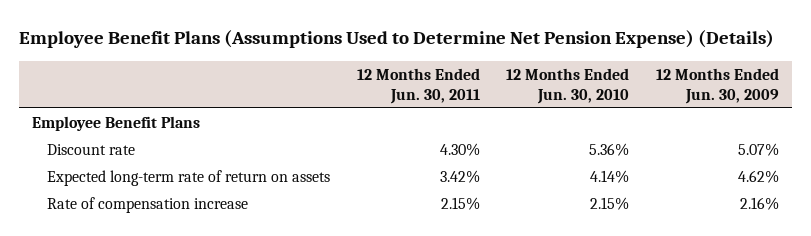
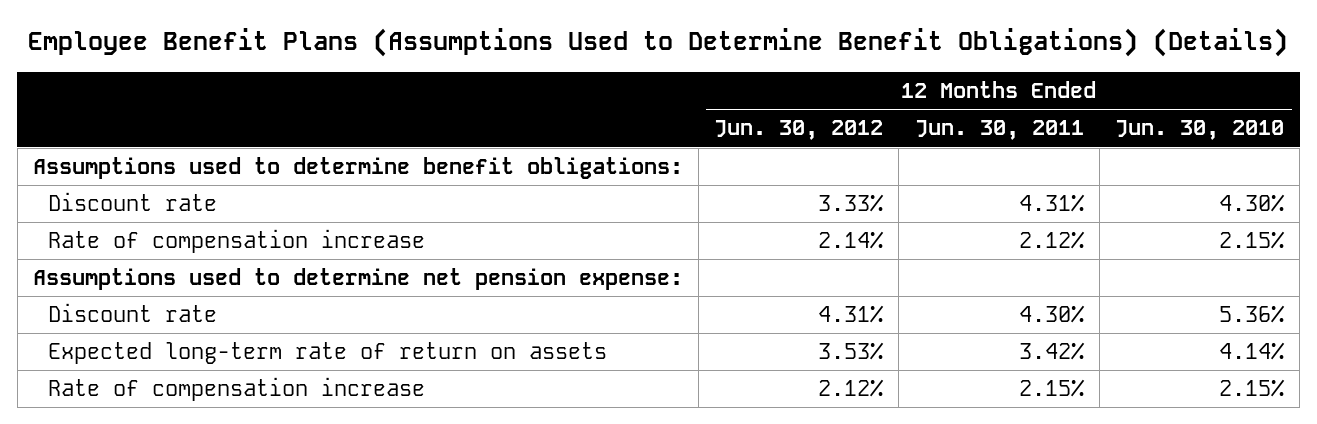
[19,30,775,49] Employee Benefit Plans (Assumptions Used to Determine Net Pension Expense) (Details) -> [28,28,1289,58] Employee Benefit Plans (Assumptions Used to Determine Benefit Obligations) (Details)
[655,67,779,104] 12 Months Ended Jun. 30, 2009 -> none
none -> [714,120,884,141] Jun. 30, 2012
[32,116,201,132] Employee Benefit Plans -> none
none -> [32,157,683,180] Assumptions used to determine benefit obligations:
none -> [47,192,217,212] Discount rate
none -> [47,229,425,254] Rate of compensation increase
none -> [32,268,683,291] Assumptions used to determine net pension expense:

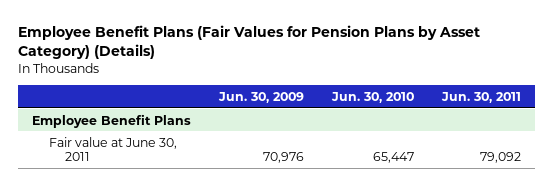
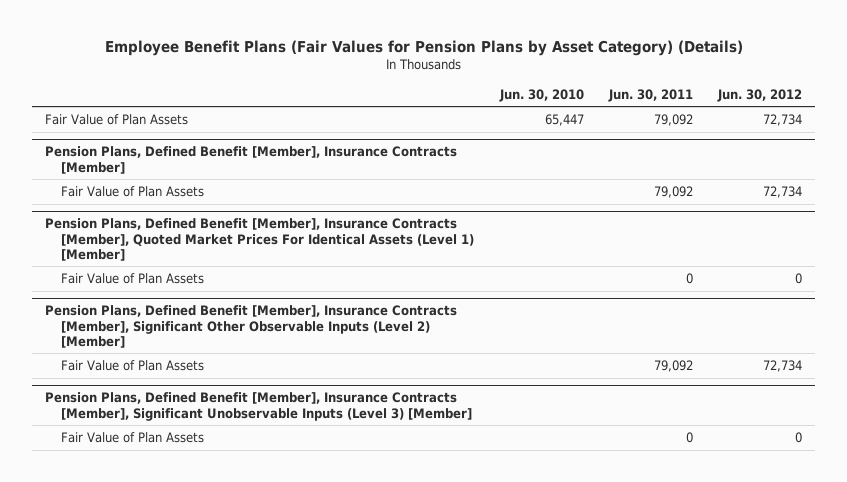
[218,91,305,103] Jun. 30, 2009 -> none
none -> [717,88,803,102] Jun. 30, 2012
[32,113,192,128] Employee Benefit Plans -> none
[48,136,177,162] Fair value at June 30, 2011 -> [44,113,188,125] Fair Value of Plan Assets
none -> [44,146,457,174] Pension Plans, Defined Benefit [Member], Insurance Contracts [Member]
none -> [61,185,205,197] Fair Value of Plan Assets
none -> [44,218,475,261] Pension Plans, Defined Benefit [Member], Insurance Contracts [Member], Quoted Market Prices For Identical Assets (Level 1) [Member]
none -> [61,272,205,284] Fair Value of Plan Assets
none -> [44,305,457,348] Pension Plans, Defined Benefit [Member], Insurance Contracts [Member], Significant Other Observable Inputs (Level 2) [Member]
none -> [61,359,205,371] Fair Value of Plan Assets
none -> [44,392,473,421] Pension Plans, Defined Benefit [Member], Insurance Contracts [Member], Significant Unobservable Inputs (Level 3) [Member]
none -> [61,431,205,443] Fair Value of Plan Assets

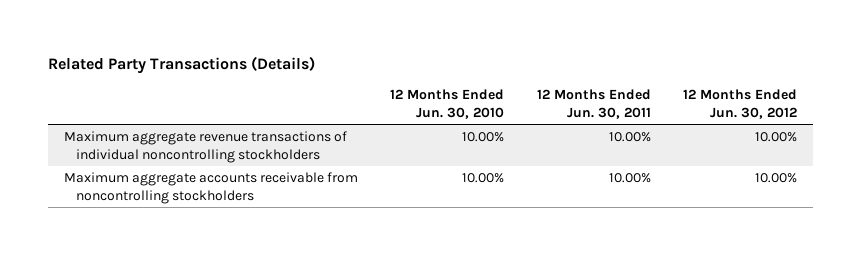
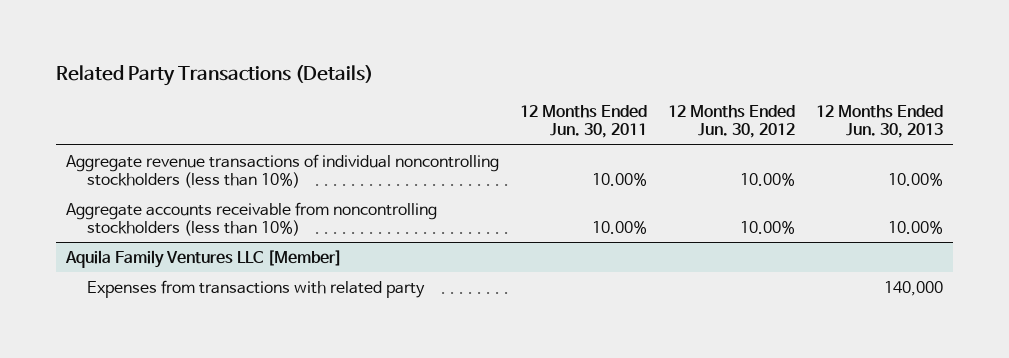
[390,89,505,120] 12 Months Ended Jun. 30, 2010 -> none
none -> [815,104,943,139] 12 Months Ended Jun. 30, 2013
[63,130,347,163] Maximum aggregate revenue transactions of individual noncontrolling stockholders -> [65,153,499,189] Aggregate revenue transactions of individual noncontrolling stockholders (less than 10%)
[63,171,358,204] Maximum aggregate accounts receivable from noncontrolling stockholders -> [65,201,437,237] Aggregate accounts receivable from noncontrolling stockholders (less than 10%)
none -> [64,249,342,268] Aquila Family Ventures LLC [Member]
none -> [87,279,426,298] Expenses from transactions with related party

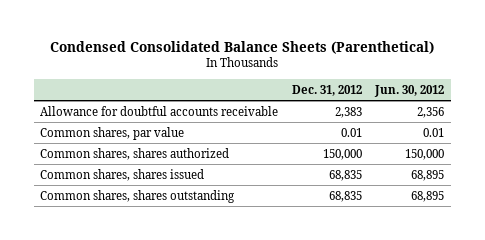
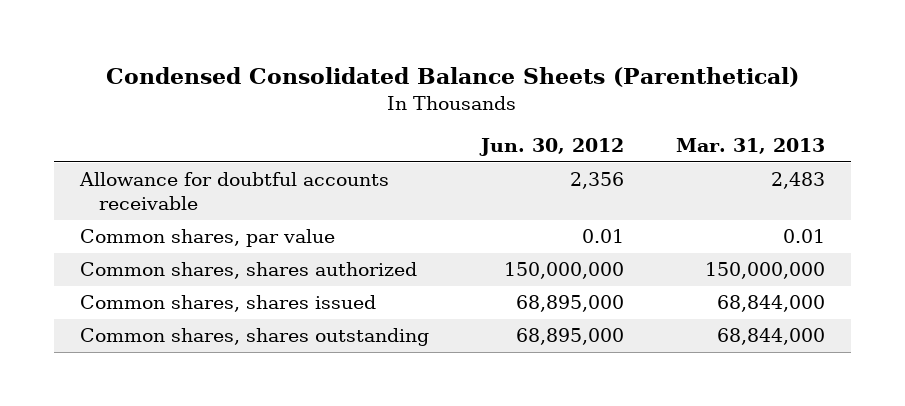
[291,84,362,96] Dec. 31, 2012 -> none
none -> [675,138,825,155] Mar. 31, 2013
[405,148,445,160] 150,000 -> [503,262,624,280] 150,000,000
[411,169,445,181] 68,895 -> [515,295,624,313] 68,895,000
[411,190,445,202] 68,895 -> [515,328,624,346] 68,895,000

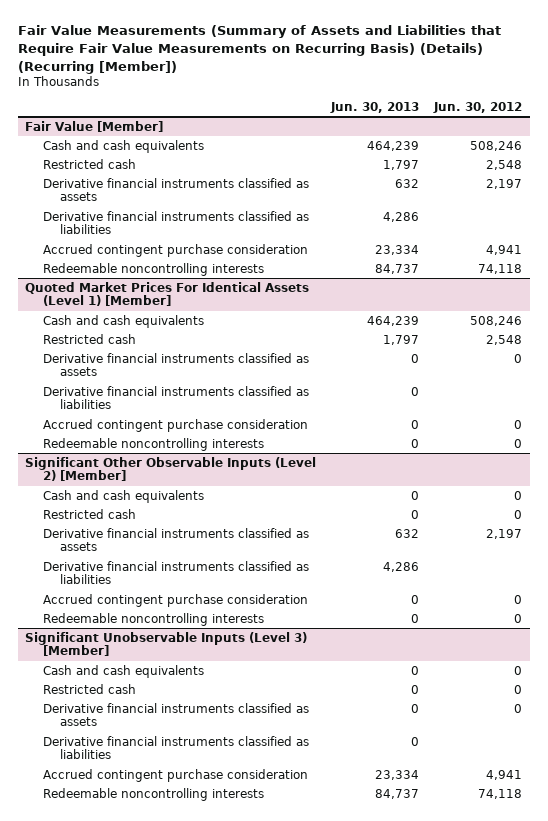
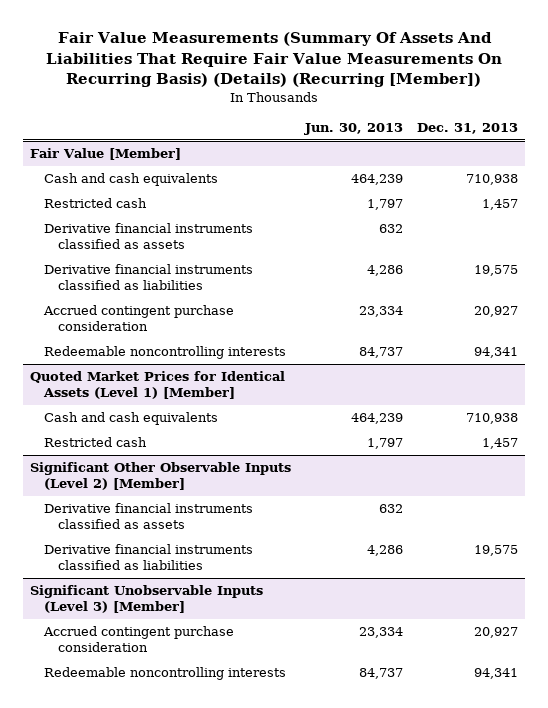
[17,25,501,74] Fair Value Measurements (Summary of Assets and Liabilities that Require Fair Value Measurements on Recurring Basis) (Details) (Recurring [Member]) -> [46,32,503,88] Fair Value Measurements (Summary Of Assets And Liabilities That Require Fair Value Measurements On Recurring Basis) (Details) (Recurring [Member])
[433,101,523,113] Jun. 30, 2012 -> none
none -> [417,123,519,135] Dec. 31, 2013
[25,281,310,307] Quoted Market Prices For Identical Assets (Level 1) [Member] -> [30,371,286,400] Quoted Market Prices for Identical Assets (Level 1) [Member]
[42,352,309,377] Derivative financial instruments classified as assets -> none
[42,385,309,410] Derivative financial instruments classified as liabilities -> none
[42,418,308,432] Accrued contingent purchase consideration -> none
[42,437,264,451] Redeemable noncontrolling interests -> none
[42,489,204,503] Cash and cash equivalents -> none
[42,508,136,519] Restricted cash -> none
[42,593,308,607] Accrued contingent purchase consideration -> none
[42,612,264,626] Redeemable noncontrolling interests -> none
[42,664,204,678] Cash and cash equivalents -> none
[42,683,136,694] Restricted cash -> none
[42,702,309,727] Derivative financial instruments classified as assets -> none
[42,735,309,760] Derivative financial instruments classified as liabilities -> none

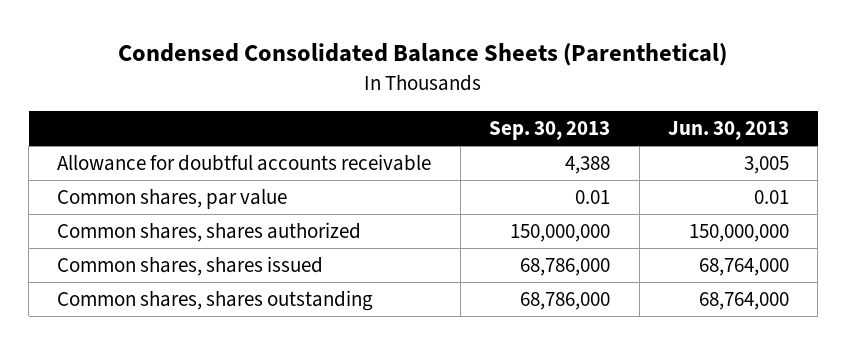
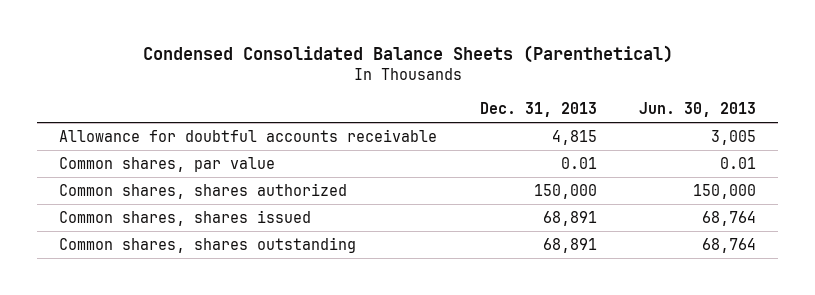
[489,121,611,141] Sep. 30, 2013 -> none
none -> [479,102,597,118] Dec. 31, 2013
[689,224,790,243] 150,000,000 -> [693,183,757,199] 150,000
[699,258,790,277] 68,764,000 -> [702,210,757,226] 68,764
[699,292,790,311] 68,764,000 -> [702,237,757,253] 68,764

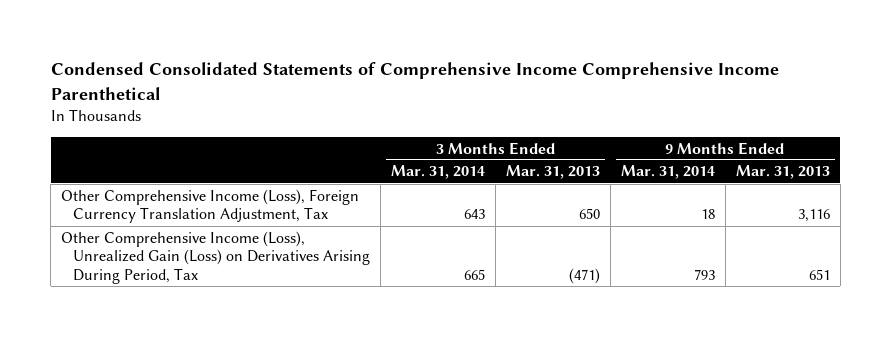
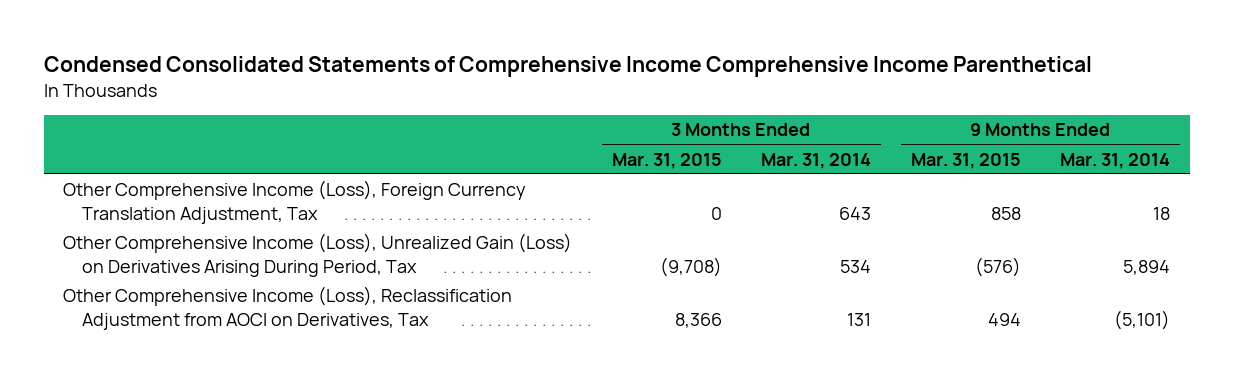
[505,165,600,180] Mar. 31, 2013 -> none
[735,165,830,180] Mar. 31, 2013 -> none
none -> [611,152,722,169] Mar. 31, 2015
none -> [910,152,1021,169] Mar. 31, 2015
[464,269,486,281] 665 -> [840,259,872,273] 534
[693,269,715,281] 793 -> [1122,259,1170,275] 5,894
none -> [63,286,513,330] Other Comprehensive Income (Loss), Reclassification Adjustment from AOCI on Derivatives, Tax

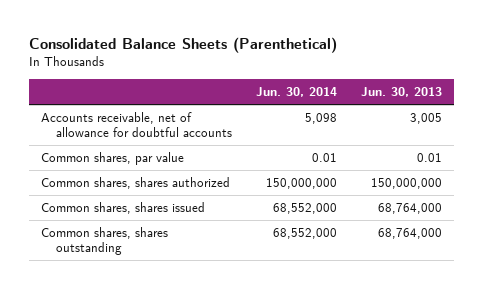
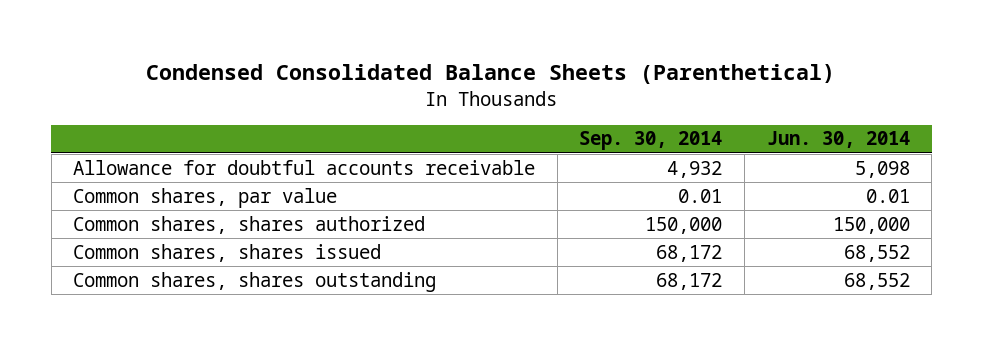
[28,36,337,53] Consolidated Balance Sheets (Parenthetical) -> [146,64,836,85] Condensed Consolidated Balance Sheets (Parenthetical)
[360,87,442,98] Jun. 30, 2013 -> none
none -> [579,131,723,151] Sep. 30, 2014
[40,112,232,138] Accounts receivable, net of allowance for doubtful accounts -> [73,159,536,175] Allowance for doubtful accounts receivable
[265,178,337,190] 150,000,000 -> [832,216,910,234] 150,000
[272,203,337,215] 68,552,000 -> [843,244,910,262] 68,552
[272,228,337,240] 68,552,000 -> [843,272,910,290] 68,552

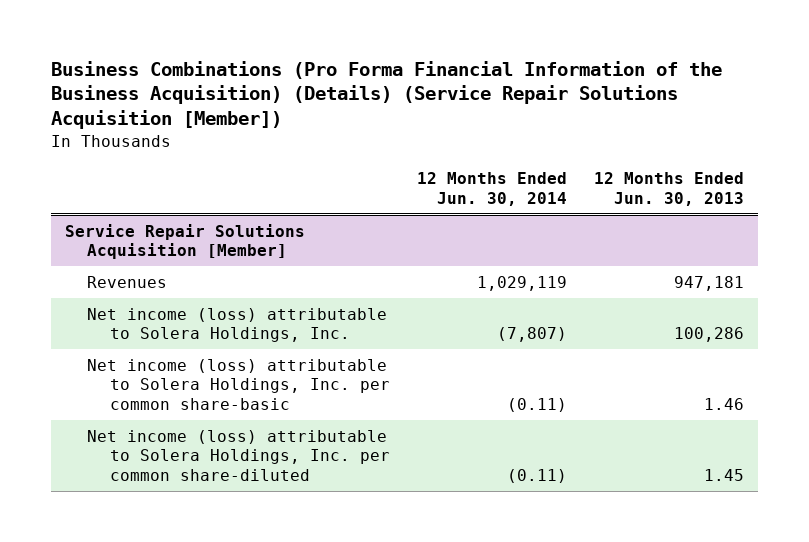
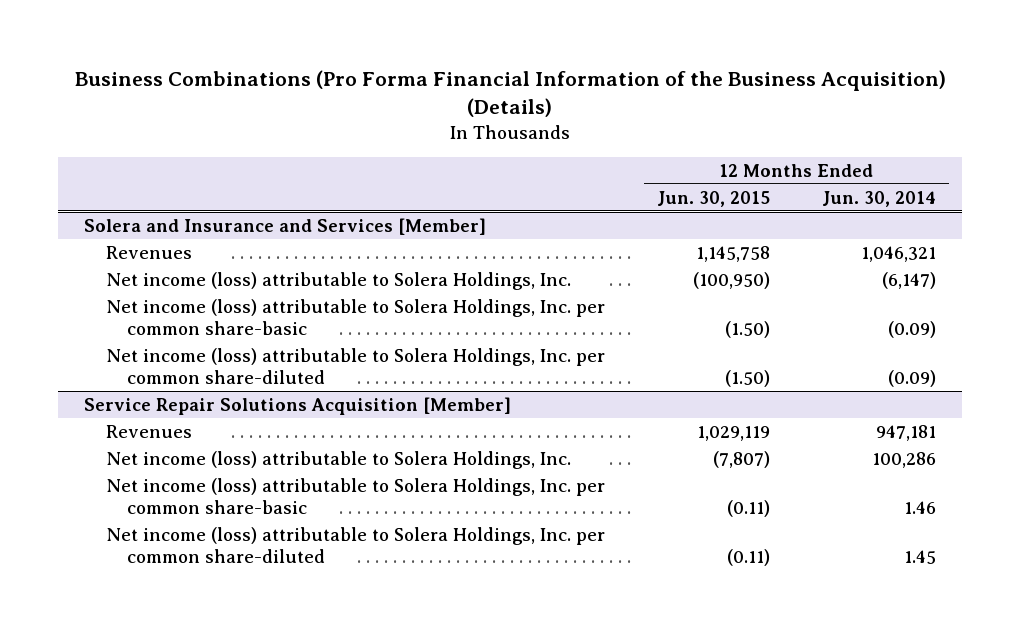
[51,60,723,130] Business Combinations (Pro Forma Financial Information of the Business Acquisition) (Details) (Service Repair Solutions Acquisition [Member]) -> [74,70,946,118] Business Combinations (Pro Forma Financial Information of the Business Acquisition) (Details)
[594,172,745,206] 12 Months Ended Jun. 30, 2013 -> none
none -> [656,190,770,207] Jun. 30, 2015
none -> [83,217,486,235] Solera and Insurance and Services [Member]
none -> [105,245,192,259] Revenues
none -> [105,271,571,290] Net income (loss) attributable to Solera Holdings, Inc.
none -> [105,298,605,335] Net income (loss) attributable to Solera Holdings, Inc. per common share-basic
none -> [105,347,605,384] Net income (loss) attributable to Solera Holdings, Inc. per common share-diluted
[477,275,568,291] 1,029,119 -> [875,424,936,441] 947,181
[497,327,568,343] (7,807) -> [871,451,936,468] 100,286
[507,397,568,412] (0.11) -> [903,500,936,514] 1.46
[507,468,568,483] (0.11) -> [903,549,936,564] 1.45

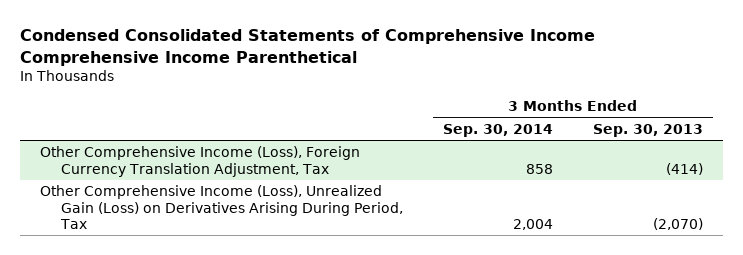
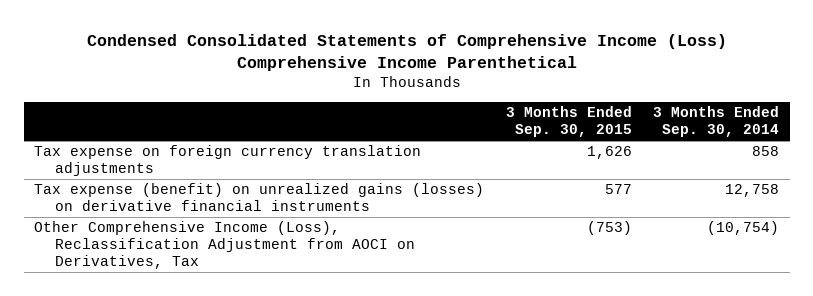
[20,29,596,66] Condensed Consolidated Statements of Comprehensive Income Comprehensive Income Parenthetical -> [86,33,727,72] Condensed Consolidated Statements of Comprehensive Income (Loss) Comprehensive Income Parenthetical
[592,123,703,137] Sep. 30, 2013 -> none
none -> [505,106,632,138] 3 Months Ended Sep. 30, 2015
[40,146,361,177] Other Comprehensive Income (Loss), Foreign Currency Translation Adjustment, Tax -> [34,145,422,177] Tax expense on foreign currency translation adjustments
[40,185,403,229] Other Comprehensive Income (Loss), Unrealized Gain (Loss) on Derivatives Arising During Period, Tax -> [34,183,485,212] Tax expense (benefit) on unrealized gains (losses) on derivative financial instruments
[512,218,553,230] 2,004 -> [725,184,780,198] 12,758
none -> [34,221,415,270] Other Comprehensive Income (Loss), Reclassification Adjustment from AOCI on Derivatives, Tax

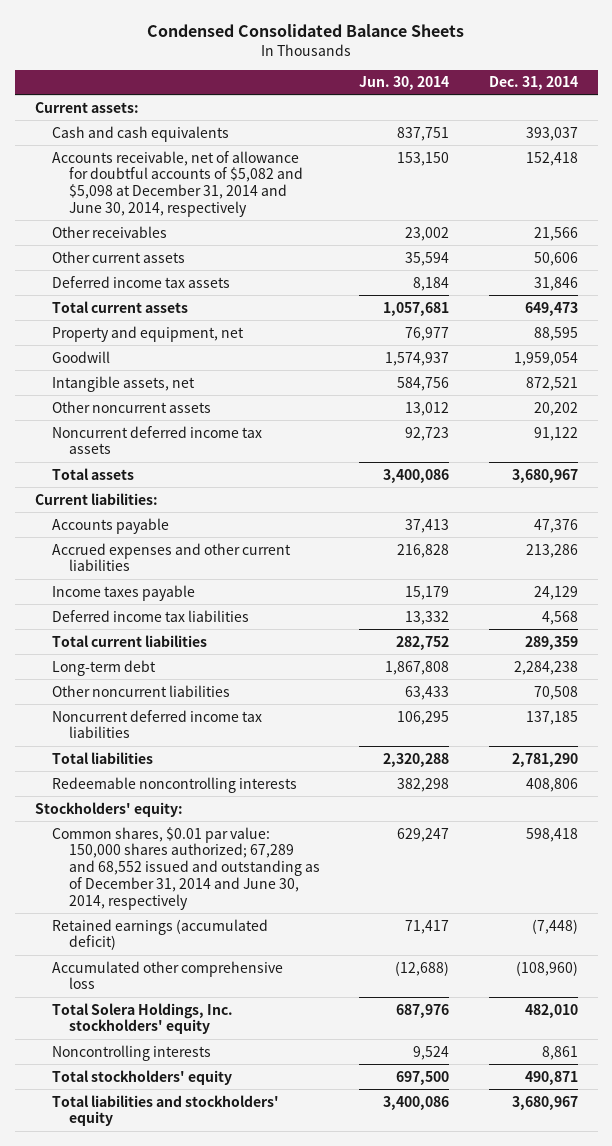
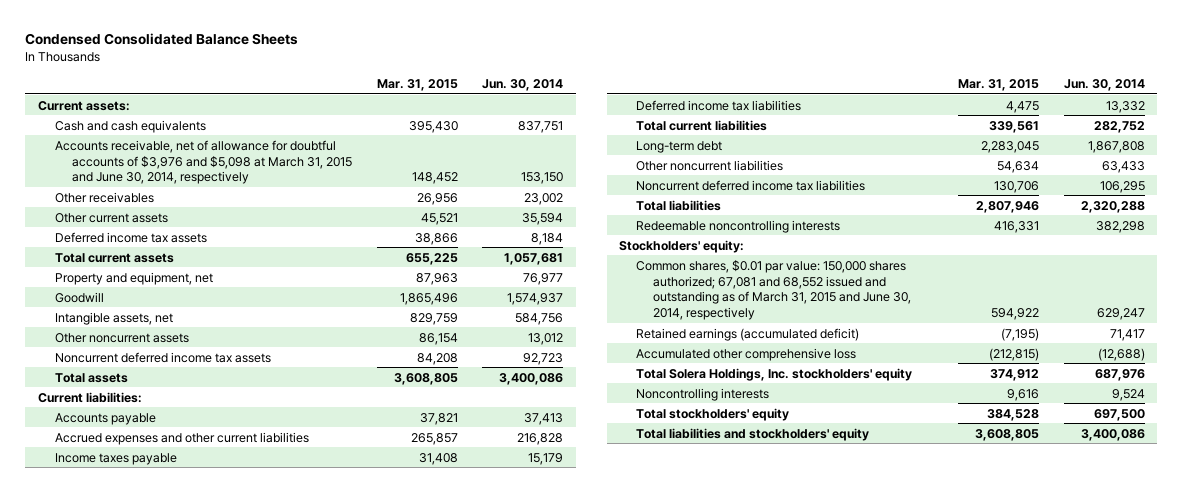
[488,76,578,91] Dec. 31, 2014 -> none
none -> [376,78,458,91] Mar. 31, 2015
[51,150,303,218] Accounts receivable, net of allowance for doubtful accounts of $5,082 and $5,098 at December 31, 2014 and June 30, 2014, respectively -> [54,139,352,185] Accounts receivable, net of allowance for doubtful accounts of $3,976 and $5,098 at March 31, 2015 and June 30, 2014, respectively
[51,826,320,911] Common shares, $0.01 par value: 150,000 shares authorized; 67,289 and 68,552 issued and outstanding as of December 31, 2014 and June 30, 2014, respectively -> [636,259,912,321] Common shares, $0.01 par value: 150,000 shares authorized; 67,081 and 68,552 issued and outstanding as of March 31, 2015 and June 30, 2014, respectively

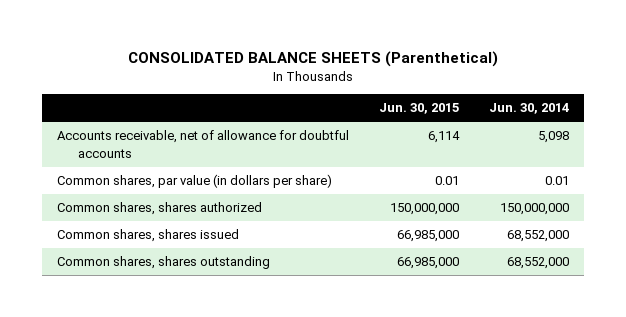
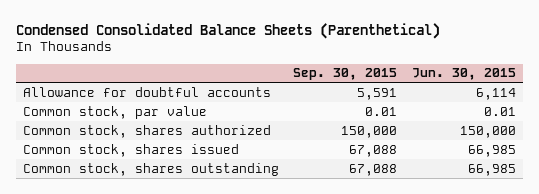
[127,50,498,67] CONSOLIDATED BALANCE SHEETS (Parenthetical) -> [15,22,440,39] Condensed Consolidated Balance Sheets (Parenthetical)
[488,103,569,115] Jun. 30, 2014 -> none
none -> [293,68,398,81] Sep. 30, 2015
[57,130,350,158] Accounts receivable, net of allowance for doubtful accounts -> [22,86,271,97] Allowance for doubtful accounts
[57,174,333,189] Common shares, par value (in dollars per share) -> [22,105,207,119] Common stock, par value
[57,202,263,216] Common shares, shares authorized -> [22,124,271,138] Common stock, shares authorized
[389,203,459,216] 150,000,000 -> [459,125,516,138] 150,000
[57,229,240,243] Common shares, shares issued -> [22,143,239,157] Common stock, shares issued
[396,230,459,243] 66,985,000 -> [467,144,516,157] 66,985
[57,256,271,270] Common shares, shares outstanding -> [22,162,279,176] Common stock, shares outstanding
[396,257,459,270] 66,985,000 -> [467,163,516,176] 66,985

